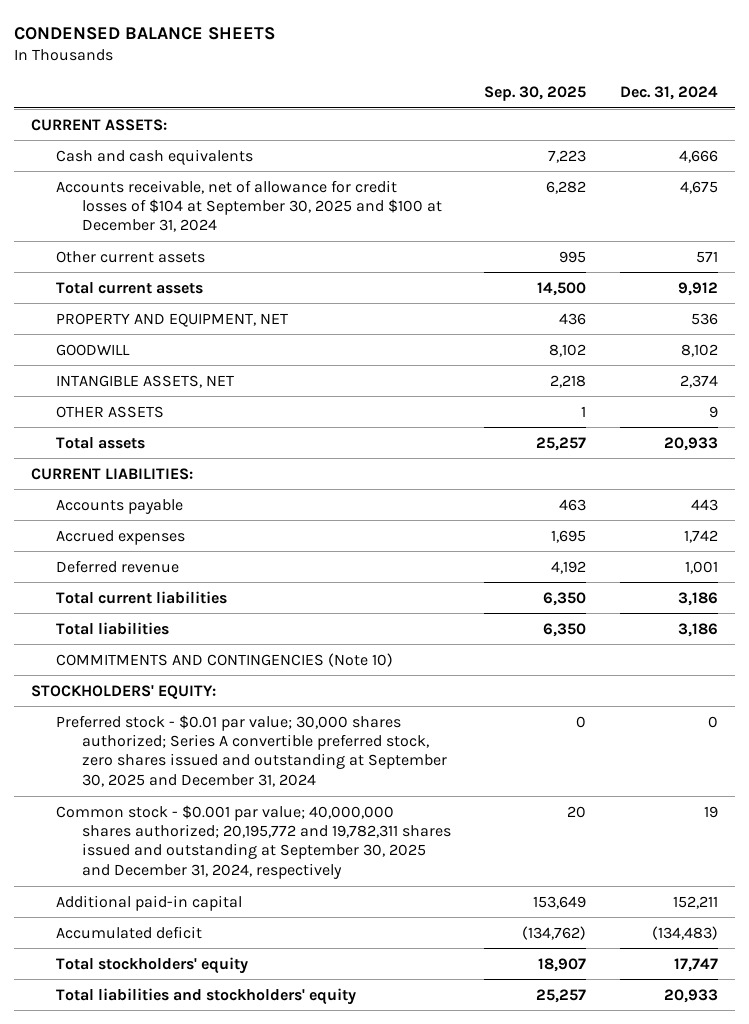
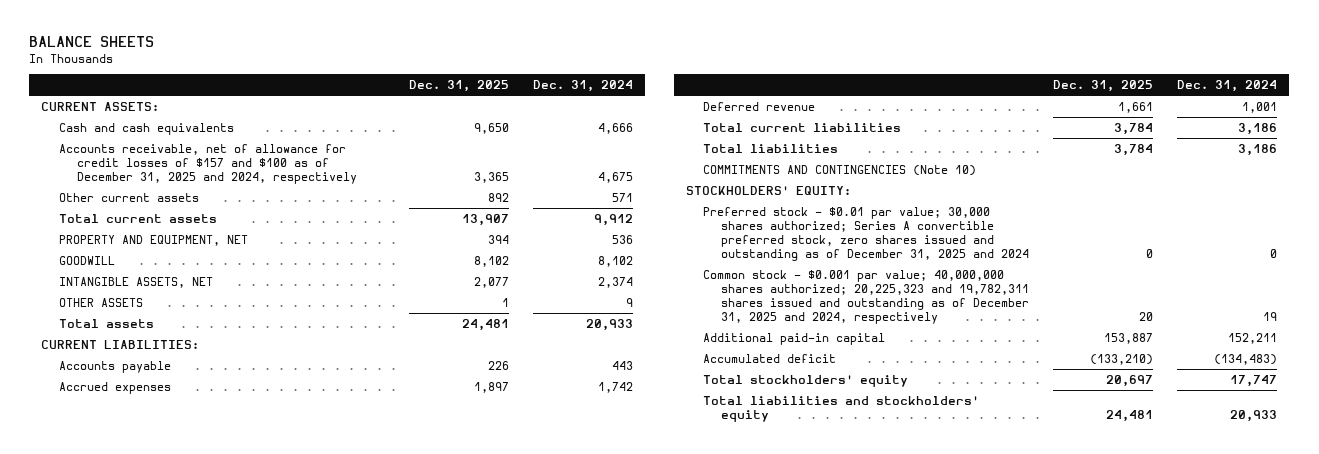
[14,26,276,40] CONDENSED BALANCE SHEETS -> [29,36,155,48] BALANCE SHEETS
[484,85,587,101] Sep. 30, 2025 -> none
none -> [408,80,509,93] Dec. 31, 2025
[56,179,442,233] Accounts receivable, net of allowance for credit losses of $104 at September 30, 2025 and $100 at December 31, 2024 -> [58,143,357,184] Accounts receivable, net of allowance for credit losses of $157 and $100 as of December 31, 2025 and 2024, respectively
[56,714,447,787] Preferred stock - $0.01 par value; 30,000 shares authorized; Series A convertible preferred stock, zero shares issued and outstanding at September 30, 2025 and December 31, 2024 -> [703,206,1030,261] Preferred stock - $0.01 par value; 30,000 shares authorized; Series A convertible preferred stock, zero shares issued and outstanding as of December 31, 2025 and 2024
[56,804,451,879] Common stock - $0.001 par value; 40,000,000 shares authorized; 20,195,772 and 19,782,311 shares issued and outstanding at September 30, 2025 and December 31, 2024, respectively -> [703,269,1030,324] Common stock - $0.001 par value; 40,000,000 shares authorized; 20,225,323 and 19,782,311 shares issued and outstanding as of December 31, 2025 and 2024, respectively

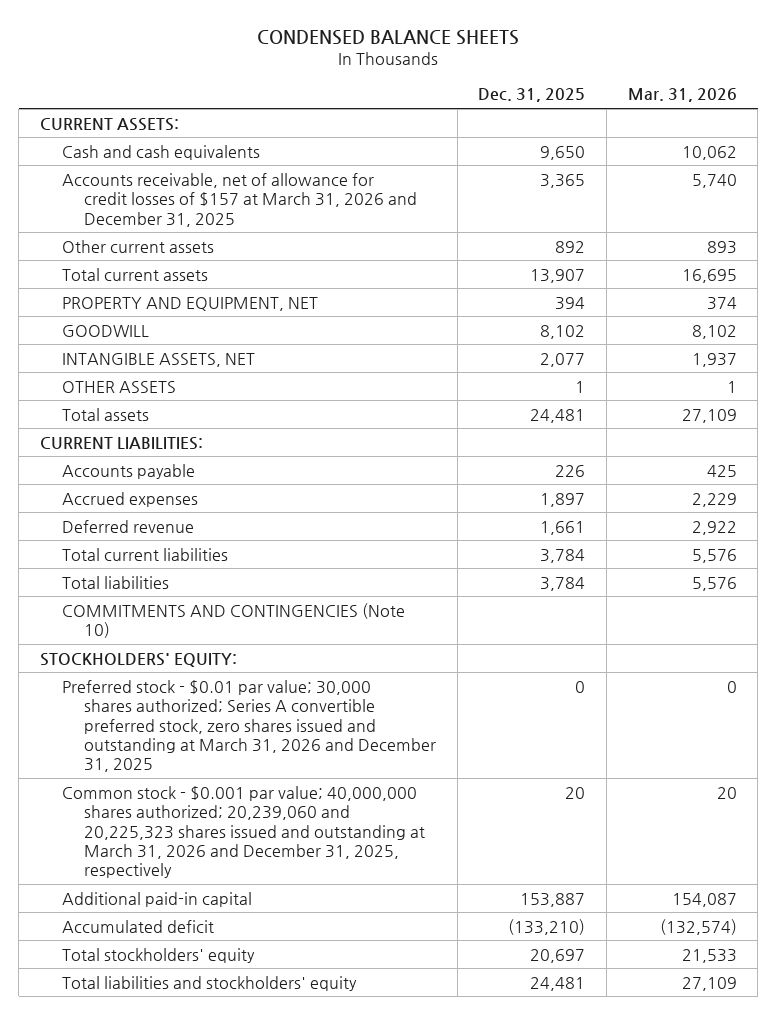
[29,36,155,48] BALANCE SHEETS -> [257,30,520,46] CONDENSED BALANCE SHEETS
[532,80,633,93] Dec. 31, 2024 -> none
none -> [627,88,737,103] Mar. 31, 2026
[58,143,357,184] Accounts receivable, net of allowance for credit losses of $157 and $100 as of December 31, 2025 and 2024, respectively -> [61,172,417,227] Accounts receivable, net of allowance for credit losses of $157 at March 31, 2026 and December 31, 2025
[703,206,1030,261] Preferred stock - $0.01 par value; 30,000 shares authorized; Series A convertible preferred stock, zero shares issued and outstanding as of December 31, 2025 and 2024 -> [61,679,436,773] Preferred stock - $0.01 par value; 30,000 shares authorized; Series A convertible preferred stock, zero shares issued and outstanding at March 31, 2026 and December 31, 2025
[703,269,1030,324] Common stock - $0.001 par value; 40,000,000 shares authorized; 20,225,323 and 19,782,311 shares issued and outstanding as of December 31, 2025 and 2024, respectively -> [61,785,425,879] Common stock - $0.001 par value; 40,000,000 shares authorized; 20,239,060 and 20,225,323 shares issued and outstanding at March 31, 2026 and December 31, 2025, respectively

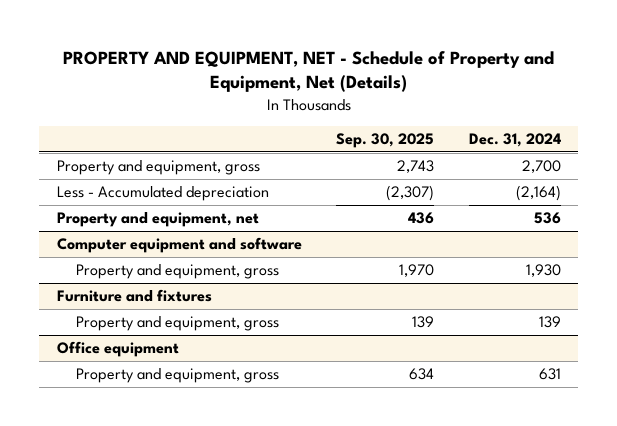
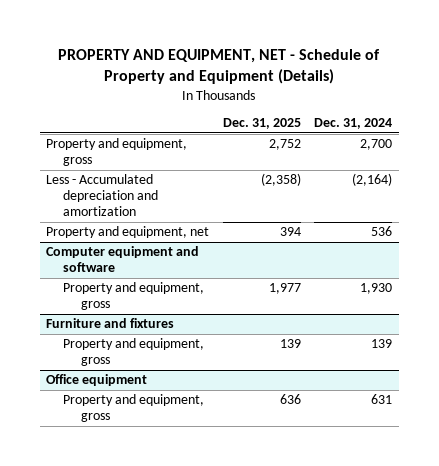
[62,50,554,93] PROPERTY AND EQUIPMENT, NET - Schedule of Property and Equipment, Net (Details) -> [58,49,381,85] PROPERTY AND EQUIPMENT, NET - Schedule of Property and Equipment (Details)
[336,132,435,148] Sep. 30, 2025 -> none
none -> [222,118,301,130] Dec. 31, 2025
[56,186,269,202] Less - Accumulated depreciation -> [46,174,159,217] Less - Accumulated depreciation and amortization

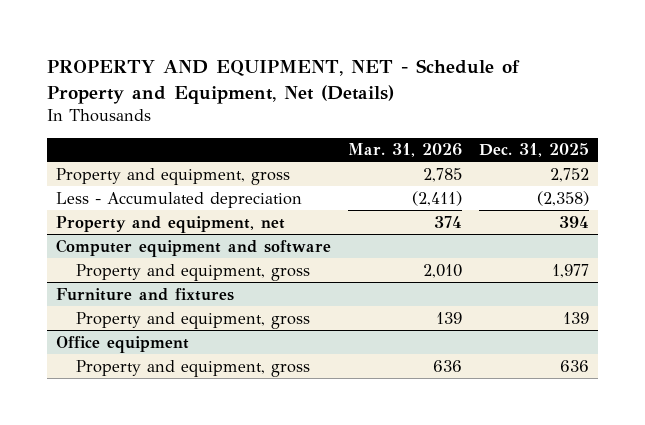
[58,49,381,85] PROPERTY AND EQUIPMENT, NET - Schedule of Property and Equipment (Details) -> [46,58,520,104] PROPERTY AND EQUIPMENT, NET - Schedule of Property and Equipment, Net (Details)
[314,118,393,130] Dec. 31, 2024 -> none
none -> [347,143,462,158] Mar. 31, 2026
[46,174,159,217] Less - Accumulated depreciation and amortization -> [55,191,302,208] Less - Accumulated depreciation

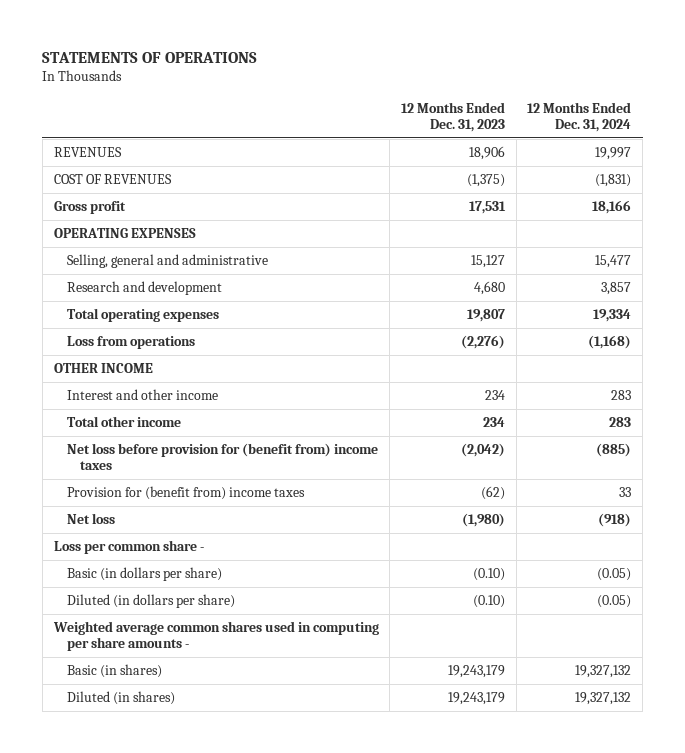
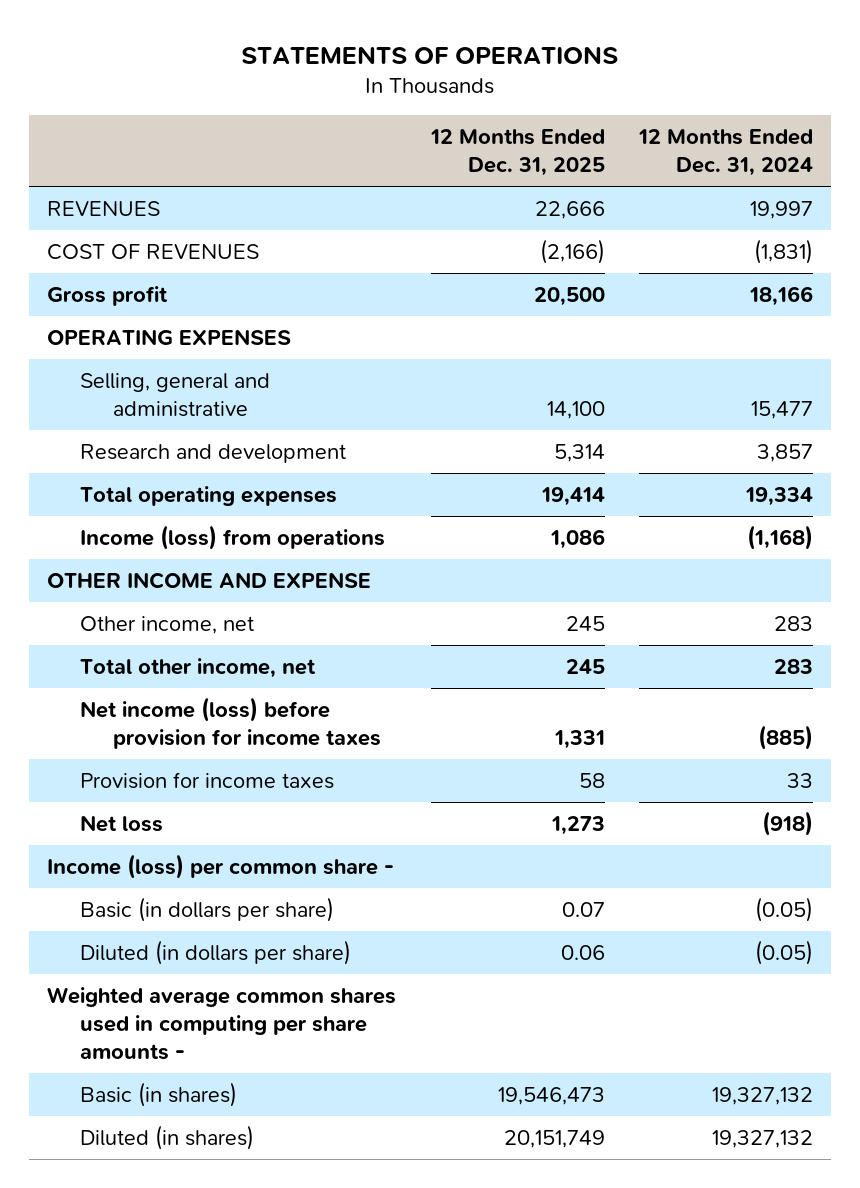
[400,101,505,132] 12 Months Ended Dec. 31, 2023 -> none
none -> [429,129,605,177] 12 Months Ended Dec. 31, 2025
[66,335,195,349] Loss from operations -> [79,524,385,550] Income (loss) from operations
[53,362,153,373] OTHER INCOME -> [46,571,371,589] OTHER INCOME AND EXPENSE
[66,388,218,400] Interest and other income -> [79,615,254,634] Other income, net
[66,415,181,427] Total other income -> [79,657,316,678] Total other income, net
[66,442,378,471] Net loss before provision for (benefit from) income taxes -> [79,696,382,749] Net income (loss) before provision for income taxes
[66,485,305,500] Provision for (benefit from) income taxes -> [79,771,334,789] Provision for income taxes
[53,539,204,554] Loss per common share - -> [46,853,394,879] Income (loss) per common share -

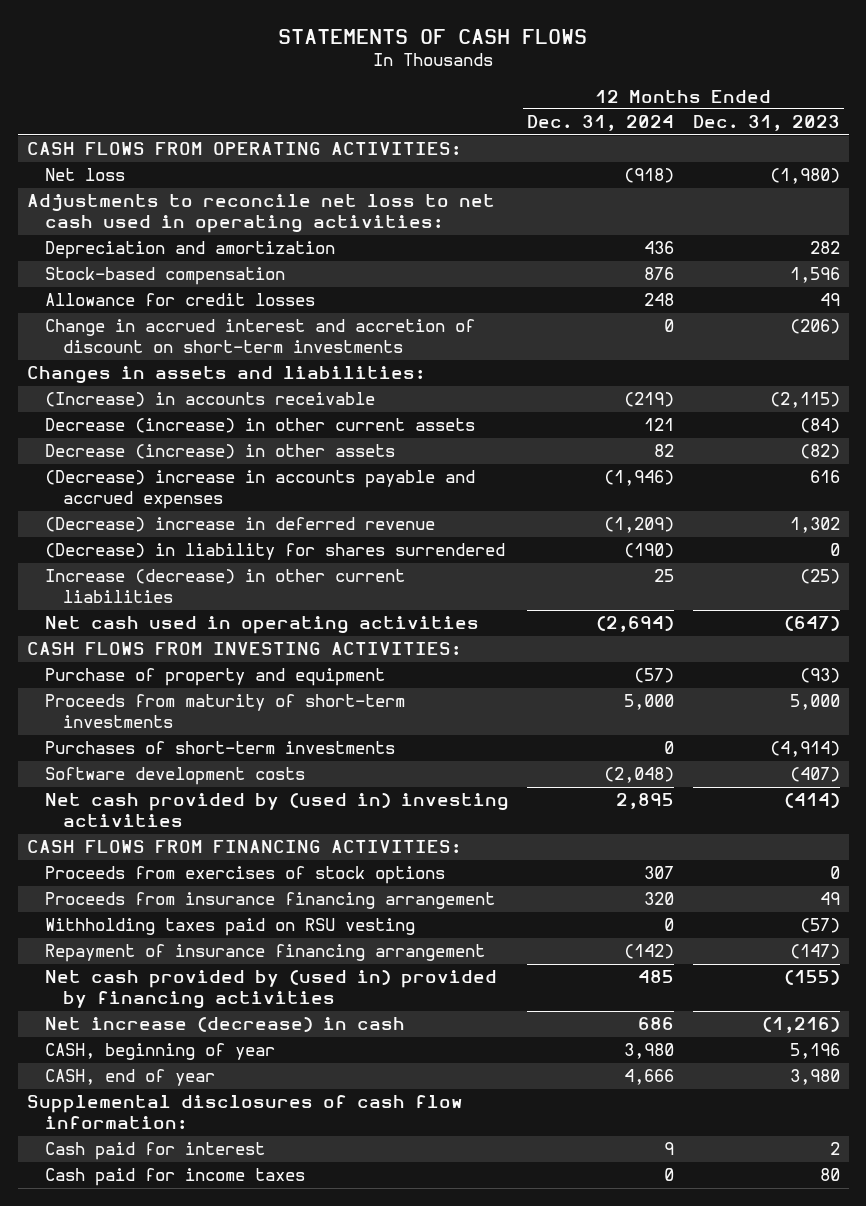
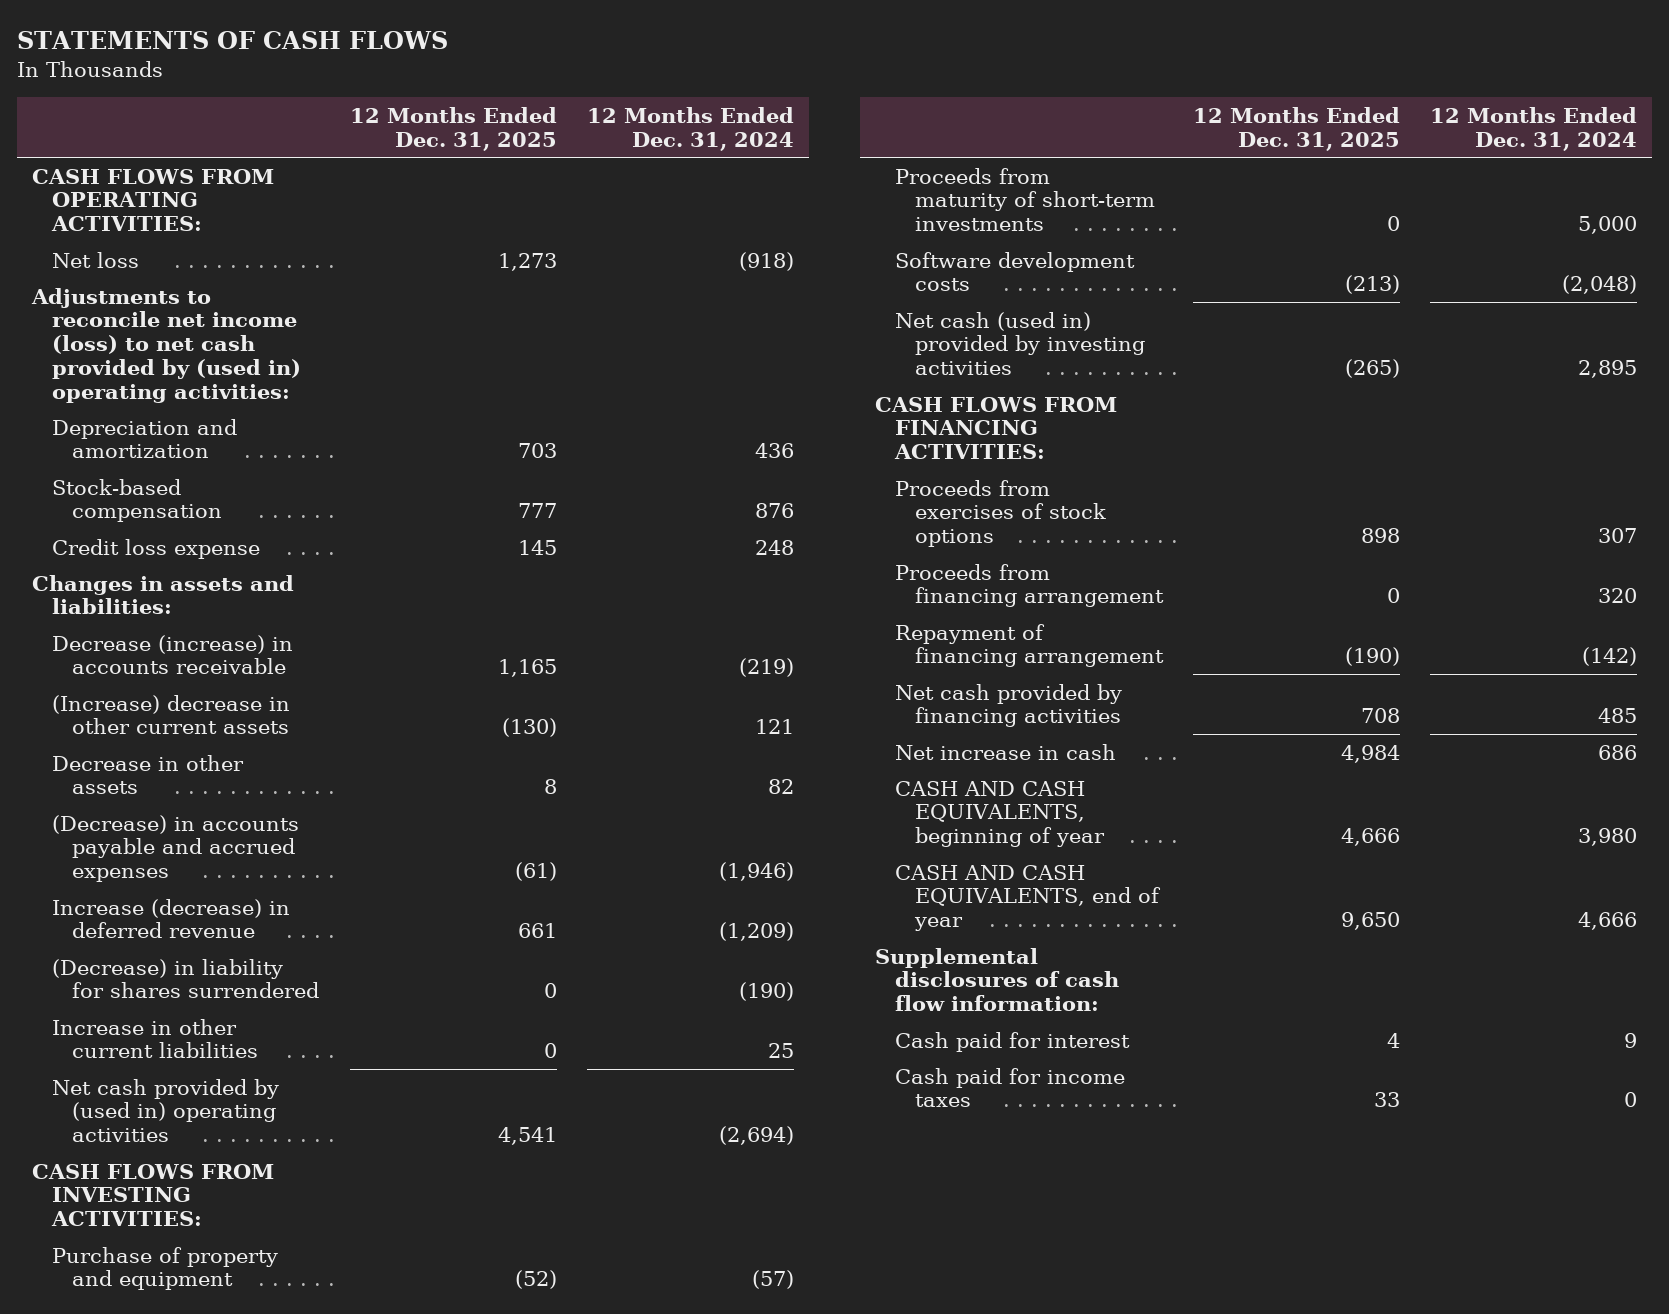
[692,115,840,132] Dec. 31, 2023 -> none
none -> [350,106,558,151] 12 Months Ended Dec. 31, 2025
[26,194,495,234] Adjustments to reconcile net loss to net cash used in operating activities: -> [31,287,302,403] Adjustments to reconcile net income (loss) to net cash provided by (used in) operating activities:
[44,319,475,354] Change in accrued interest and accretion of discount on short-term investments -> none
[44,293,315,307] Allowance for credit losses -> [52,538,261,559] Credit loss expense
[44,392,375,408] (Increase) in accounts receivable -> [52,634,294,675] Decrease (increase) in accounts receivable
[44,418,475,434] Decrease (increase) in other current assets -> [52,694,291,735] (Increase) decrease in other current assets
[44,444,395,460] Decrease (increase) in other assets -> [52,754,245,795] Decrease in other assets
[44,470,475,510] (Decrease) increase in accounts payable and accrued expenses -> [52,814,300,883] (Decrease) in accounts payable and accrued expenses
[44,517,435,533] (Decrease) increase in deferred revenue -> [52,898,291,939] Increase (decrease) in deferred revenue
[44,569,405,604] Increase (decrease) in other current liabilities -> [52,1018,259,1059] Increase in other current liabilities
[44,616,479,635] Net cash used in operating activities -> [52,1078,280,1143] Net cash provided by (used in) operating activities
[44,741,395,755] Purchases of short-term investments -> none
[44,793,509,828] Net cash provided by (used in) investing activities -> [895,311,1146,376] Net cash (used in) provided by investing activities
[44,918,415,937] Withholding taxes paid on RSU vesting -> none
[44,892,495,910] Proceeds from insurance financing arrangement -> [895,563,1165,608] Proceeds from financing arrangement
[44,944,485,963] Repayment of insurance financing arrangement -> [895,623,1165,668] Repayment of financing arrangement
[44,970,497,1010] Net cash provided by (used in) provided by financing activities -> [895,683,1123,728] Net cash provided by financing activities
[44,1017,405,1033] Net increase (decrease) in cash -> [895,743,1117,760] Net increase in cash
[44,1043,275,1061] CASH, beginning of year -> [895,780,1106,848] CASH AND CASH EQUIVALENTS, beginning of year
[44,1069,215,1087] CASH, end of year -> [895,864,1162,932] CASH AND CASH EQUIVALENTS, end of year

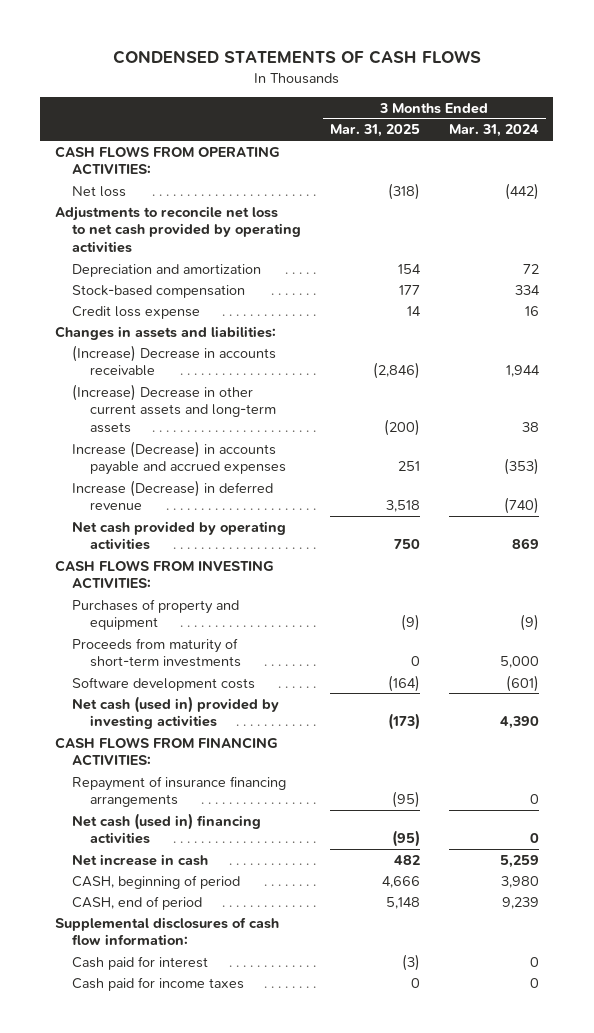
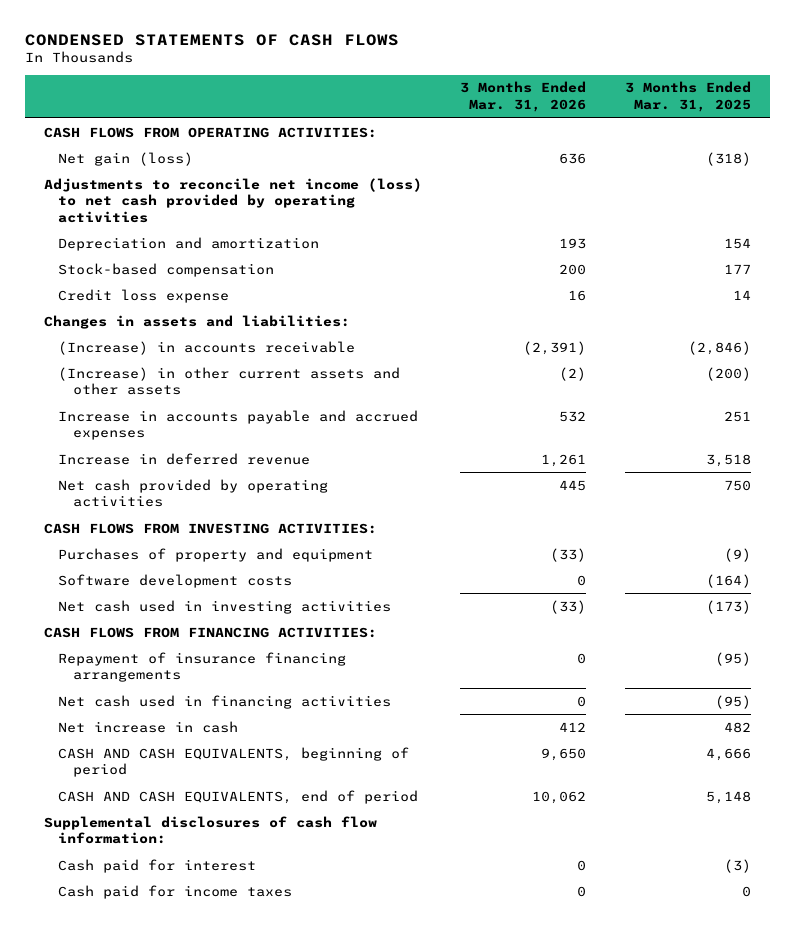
[448,124,539,138] Mar. 31, 2024 -> none
none -> [460,81,587,113] 3 Months Ended Mar. 31, 2026
[72,185,127,197] Net loss -> [58,151,194,166] Net gain (loss)
[54,205,302,253] Adjustments to reconcile net loss to net cash provided by operating activities -> [43,177,422,223] Adjustments to reconcile net income (loss) to net cash provided by operating activities
[72,344,277,377] (Increase) Decrease in accounts receivable -> [58,340,356,355] (Increase) in accounts receivable
[72,383,276,433] (Increase) Decrease in other current assets and long-term assets -> [58,366,401,396] (Increase) in other current assets and other assets
[72,440,286,476] Increase (Decrease) in accounts payable and accrued expenses -> [58,409,419,441] Increase in accounts payable and accrued expenses
[72,479,274,511] Increase (Decrease) in deferred revenue -> [58,452,311,465] Increase in deferred revenue
[72,637,241,668] Proceeds from maturity of short-term investments -> none
[72,695,280,730] Net cash (used in) provided by investing activities -> [58,599,392,614] Net cash used in investing activities
[72,812,262,845] Net cash (used in) financing activities -> [58,694,392,709] Net cash used in financing activities
[72,874,241,889] CASH, beginning of period -> [58,746,410,778] CASH AND CASH EQUIVALENTS, beginning of period
[72,895,203,910] CASH, end of period -> [58,789,419,804] CASH AND CASH EQUIVALENTS, end of period

